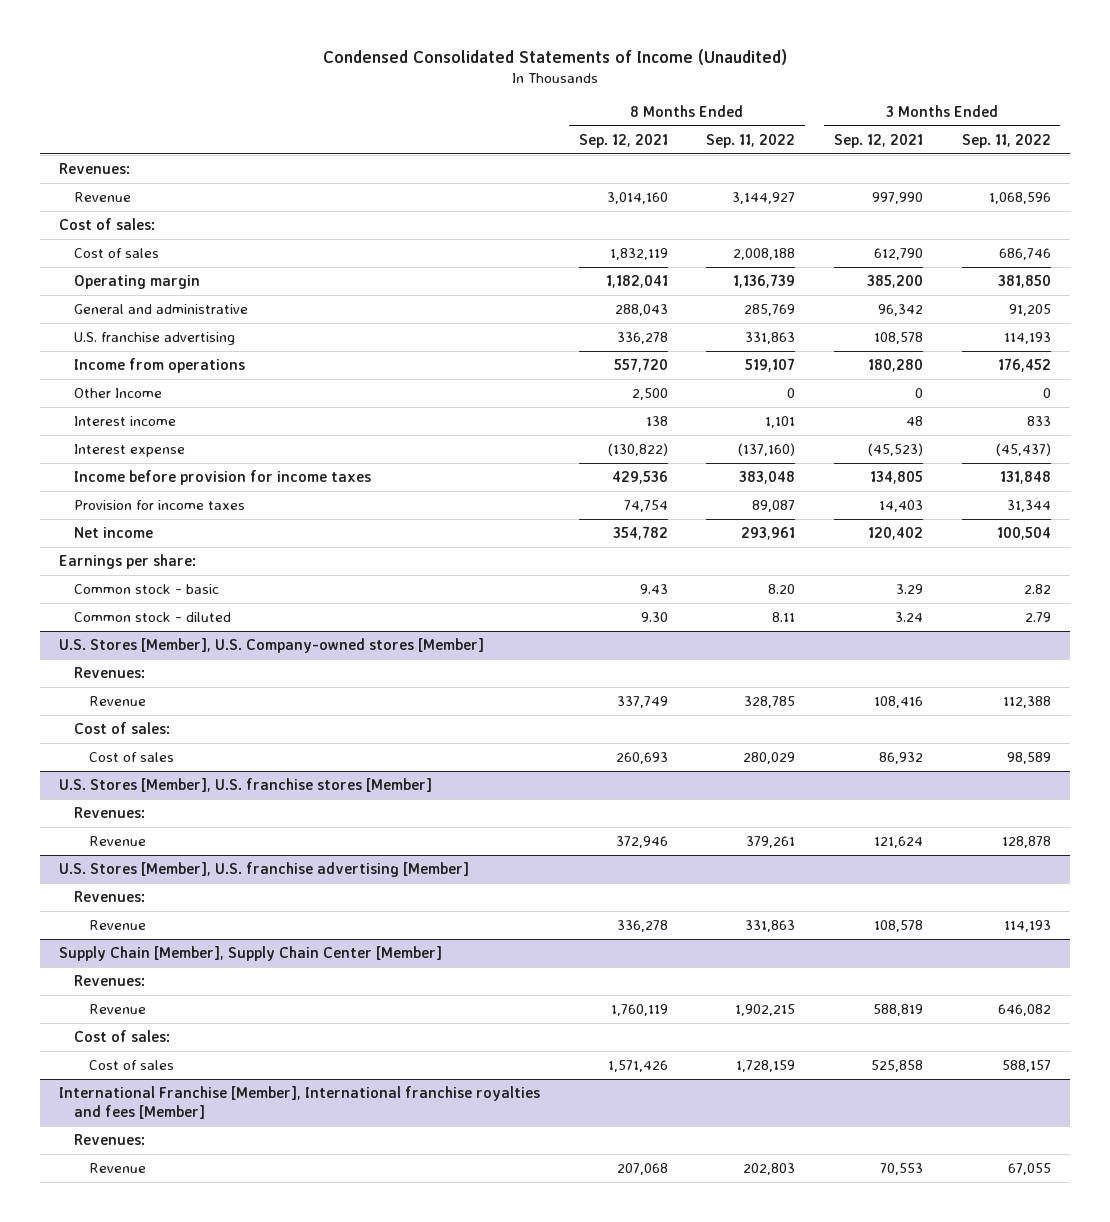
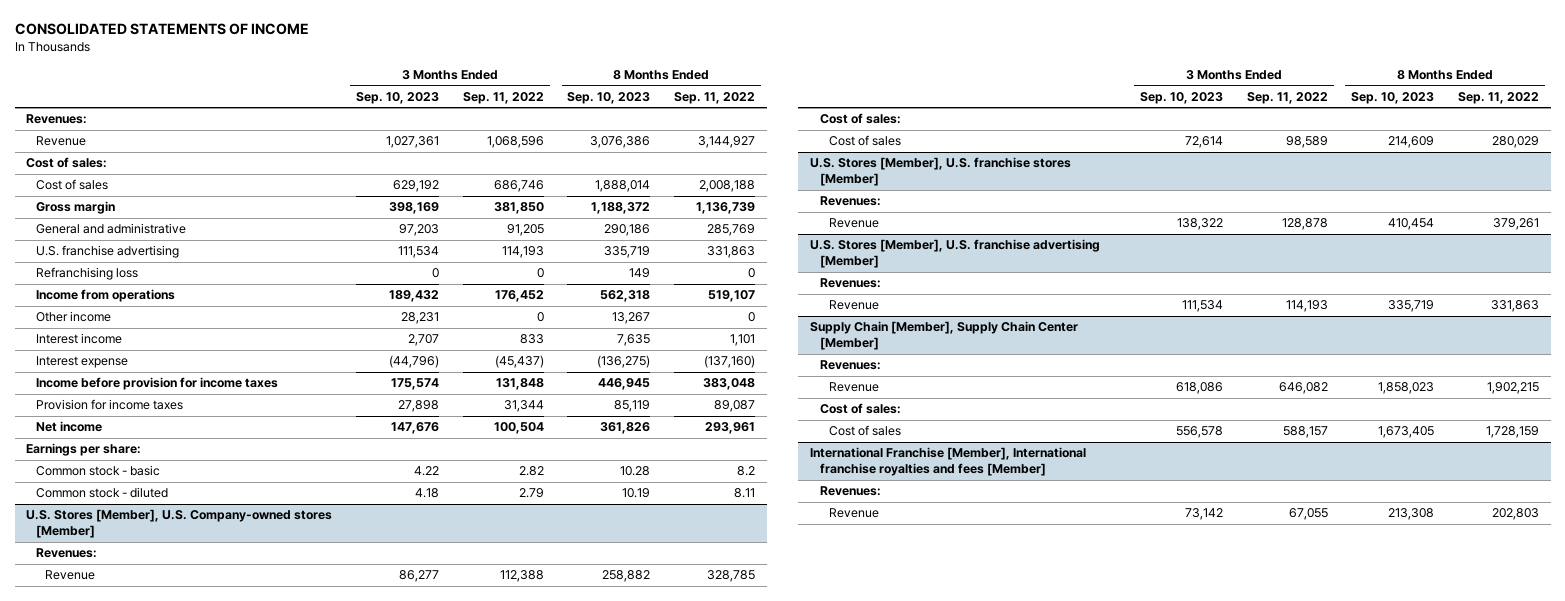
[322,48,787,65] Condensed Consolidated Statements of Income (Unaudited) -> [14,22,309,35] CONSOLIDATED STATEMENTS OF INCOME
[578,133,668,148] Sep. 12, 2021 -> none
[833,133,923,148] Sep. 12, 2021 -> none
none -> [356,91,440,104] Sep. 10, 2023
none -> [567,91,651,104] Sep. 10, 2023
[74,275,201,290] Operating margin -> [35,201,115,215] Gross margin
none -> [35,267,138,281] Refranchising loss
[74,388,163,399] Other Income -> [35,311,111,323] Other income
[768,584,796,595] 8.20 -> [737,466,756,477] 8.2

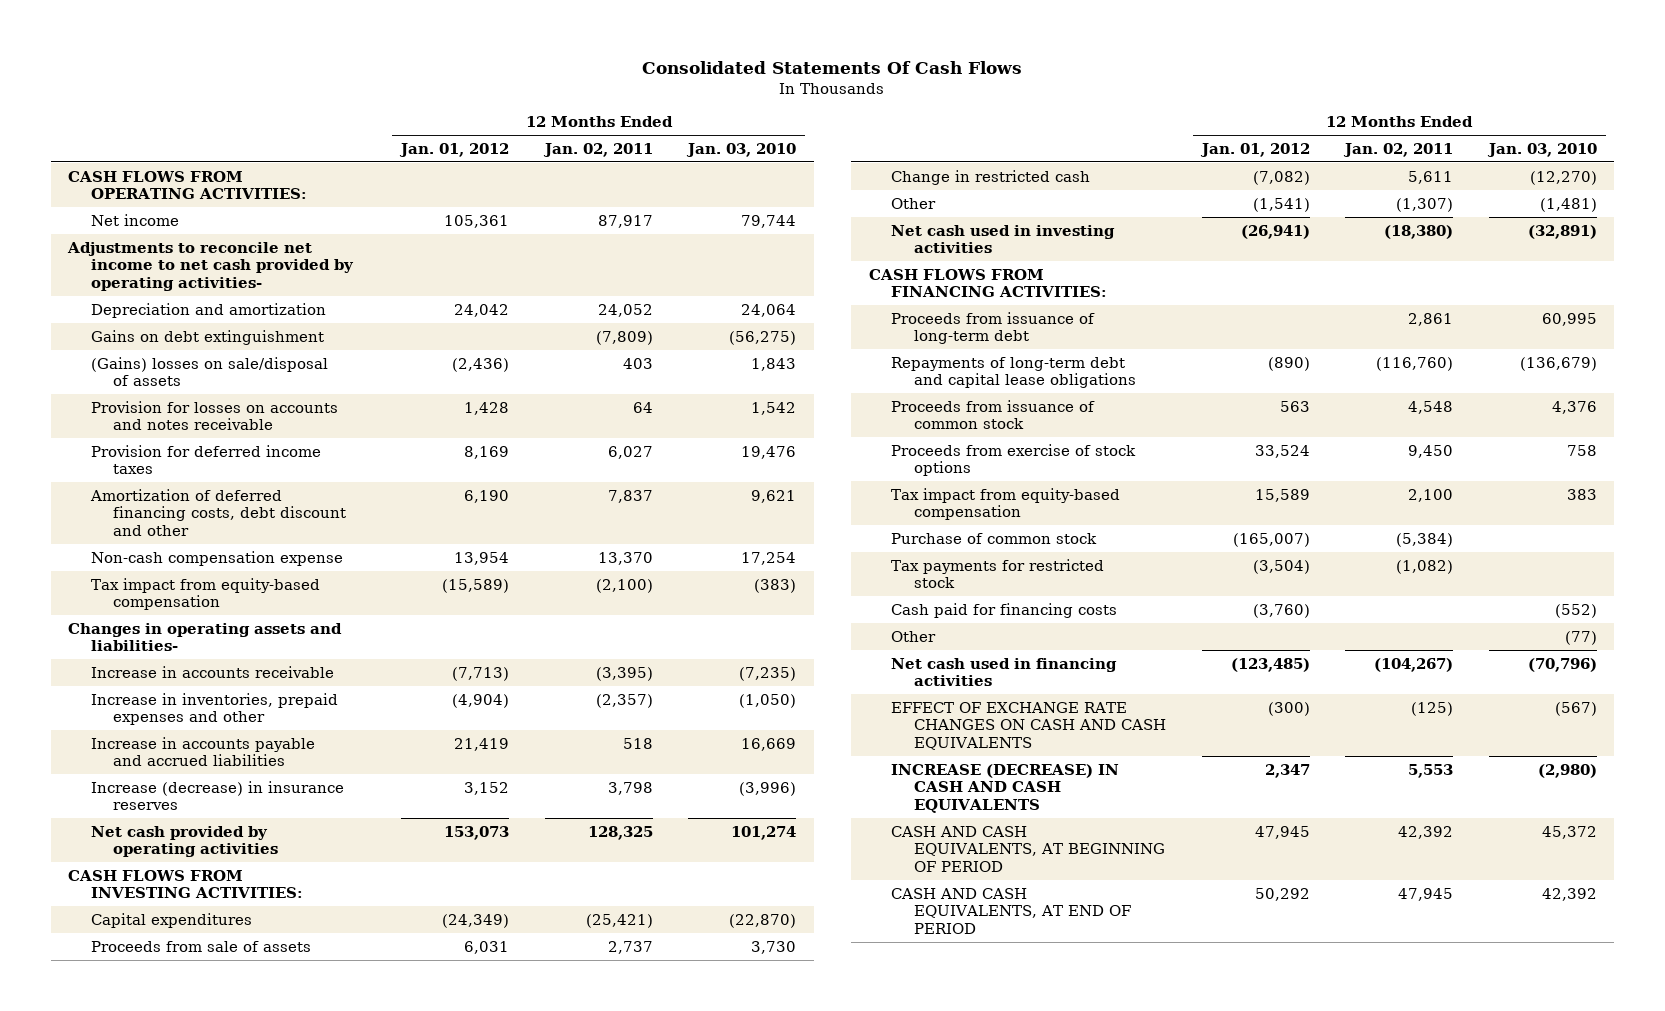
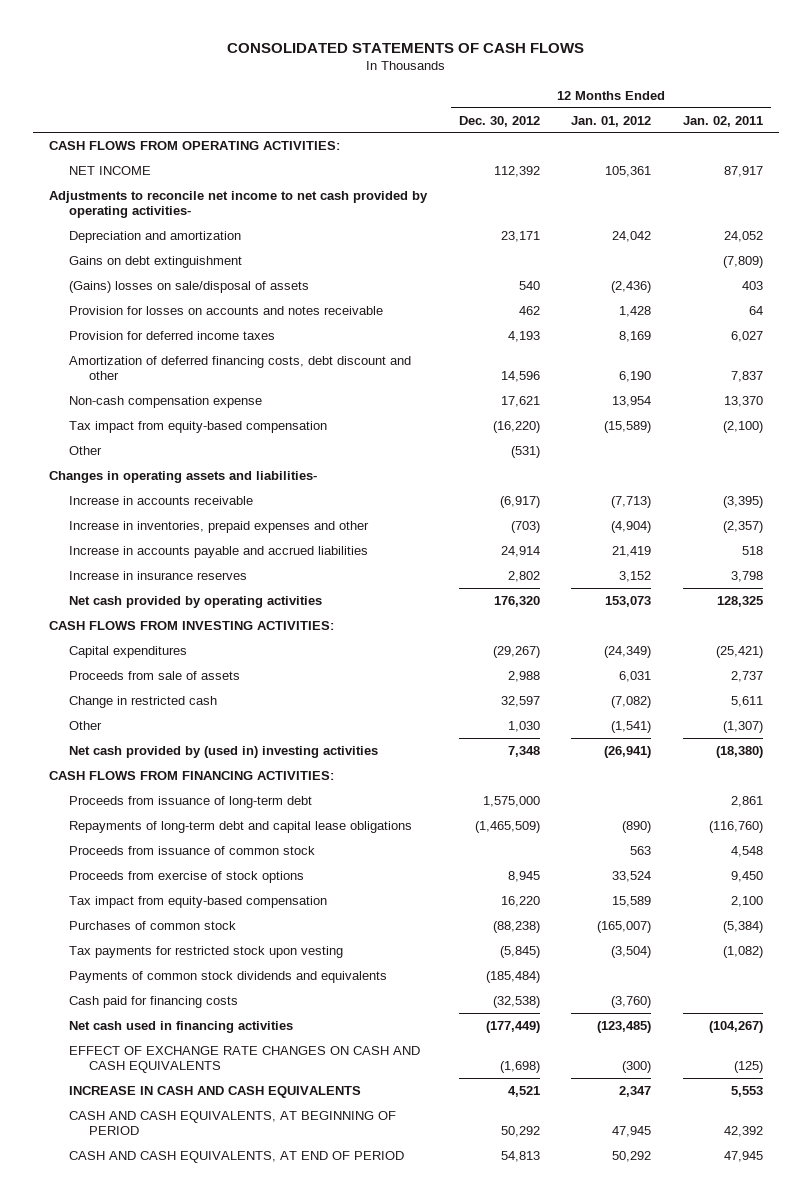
[642,60,1023,74] Consolidated Statements Of Cash Flows -> [227,42,585,53] CONSOLIDATED STATEMENTS OF CASH FLOWS
[686,142,797,157] Jan. 03, 2010 -> none
none -> [458,115,540,127] Dec. 30, 2012
[90,213,179,226] Net income -> [69,165,152,175] NET INCOME
[891,630,937,642] Other -> [69,445,103,455] Other
[90,780,344,811] Increase (decrease) in insurance reserves -> [69,570,248,580] Increase in insurance reserves
[891,224,1116,254] Net cash used in investing activities -> [69,745,379,758] Net cash provided by (used in) investing activities
[891,532,1098,544] Purchase of common stock -> [69,920,237,930] Purchases of common stock
[891,558,1105,589] Tax payments for restricted stock -> [69,945,344,958] Tax payments for restricted stock upon vesting
none -> [69,970,388,983] Payments of common stock dividends and equivalents
[891,763,1120,814] INCREASE (DECREASE) IN CASH AND CASH EQUIVALENTS -> [69,1085,362,1098] INCREASE IN CASH AND CASH EQUIVALENTS

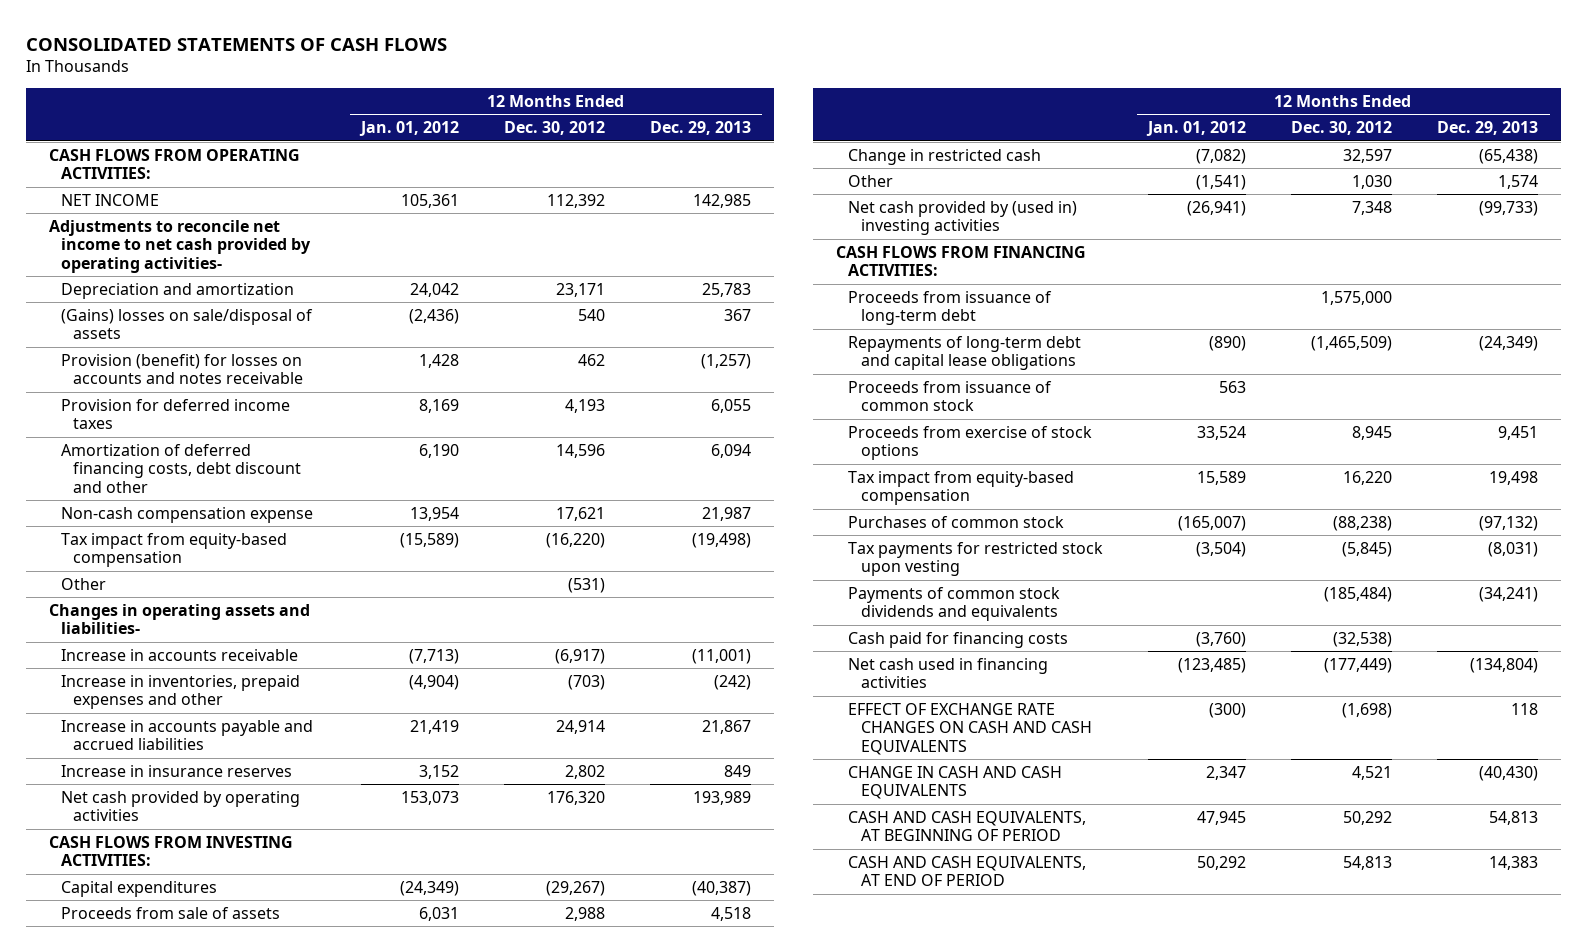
[683,115,764,127] Jan. 02, 2011 -> none
none -> [650,121,752,136] Dec. 29, 2013
[69,255,243,268] Gains on debt extinguishment -> none
[69,305,384,315] Provision for losses on accounts and notes receivable -> [60,353,304,385] Provision (benefit) for losses on accounts and notes receivable
[69,1085,362,1098] INCREASE IN CASH AND CASH EQUIVALENTS -> [848,765,1063,800] CHANGE IN CASH AND CASH EQUIVALENTS

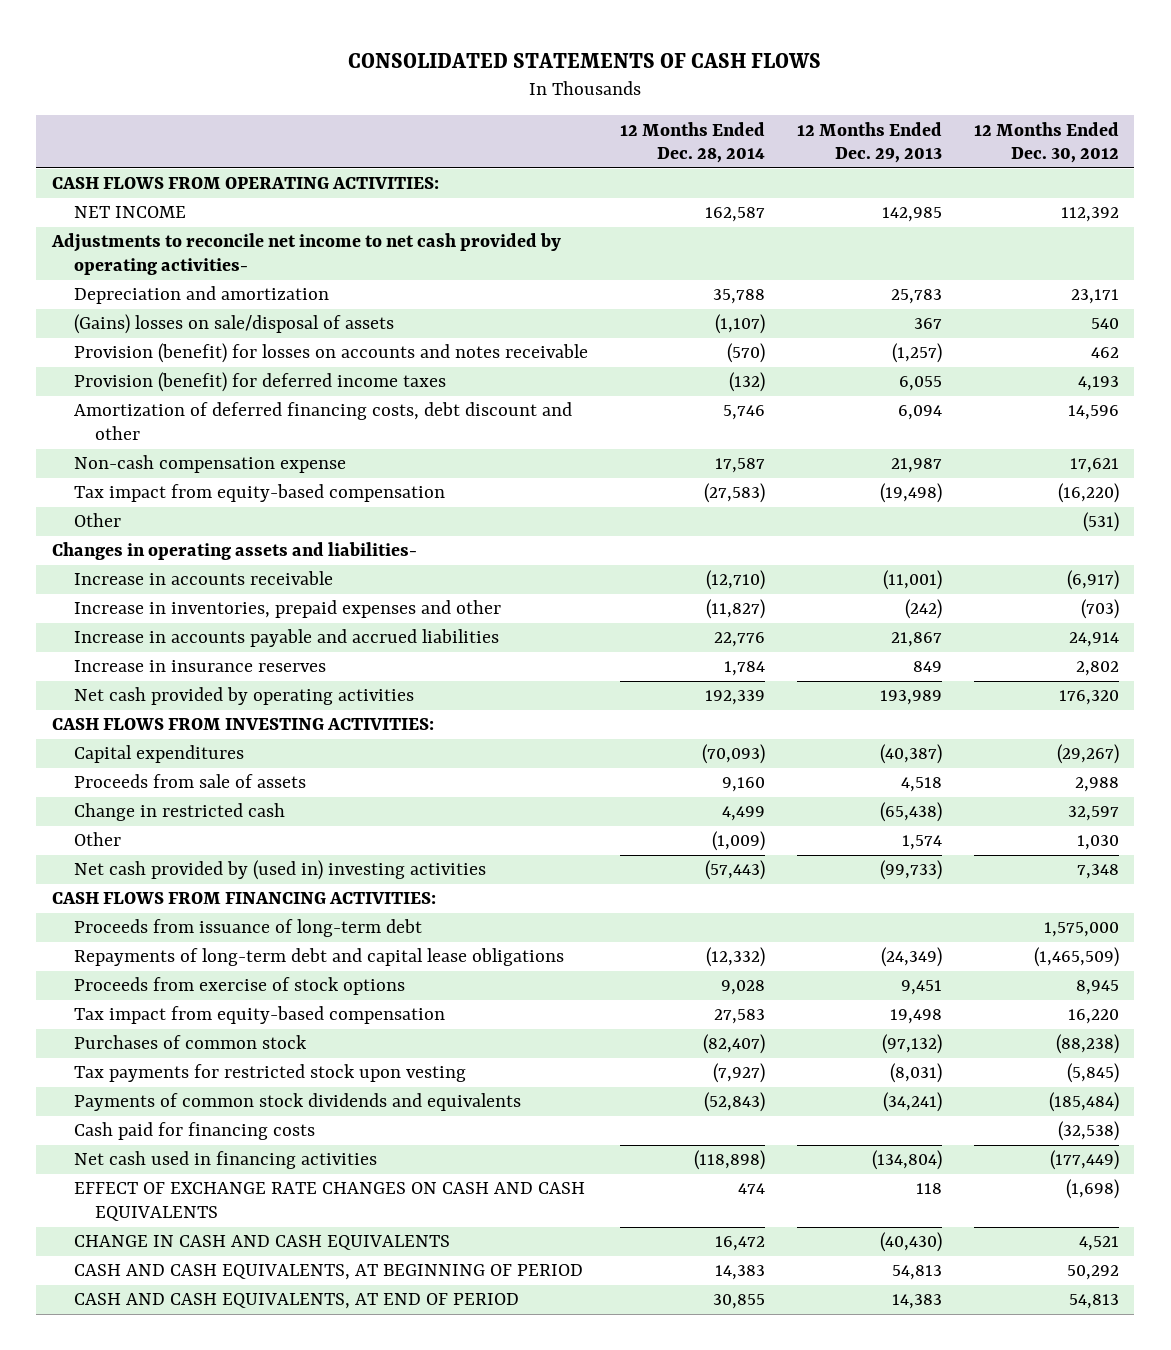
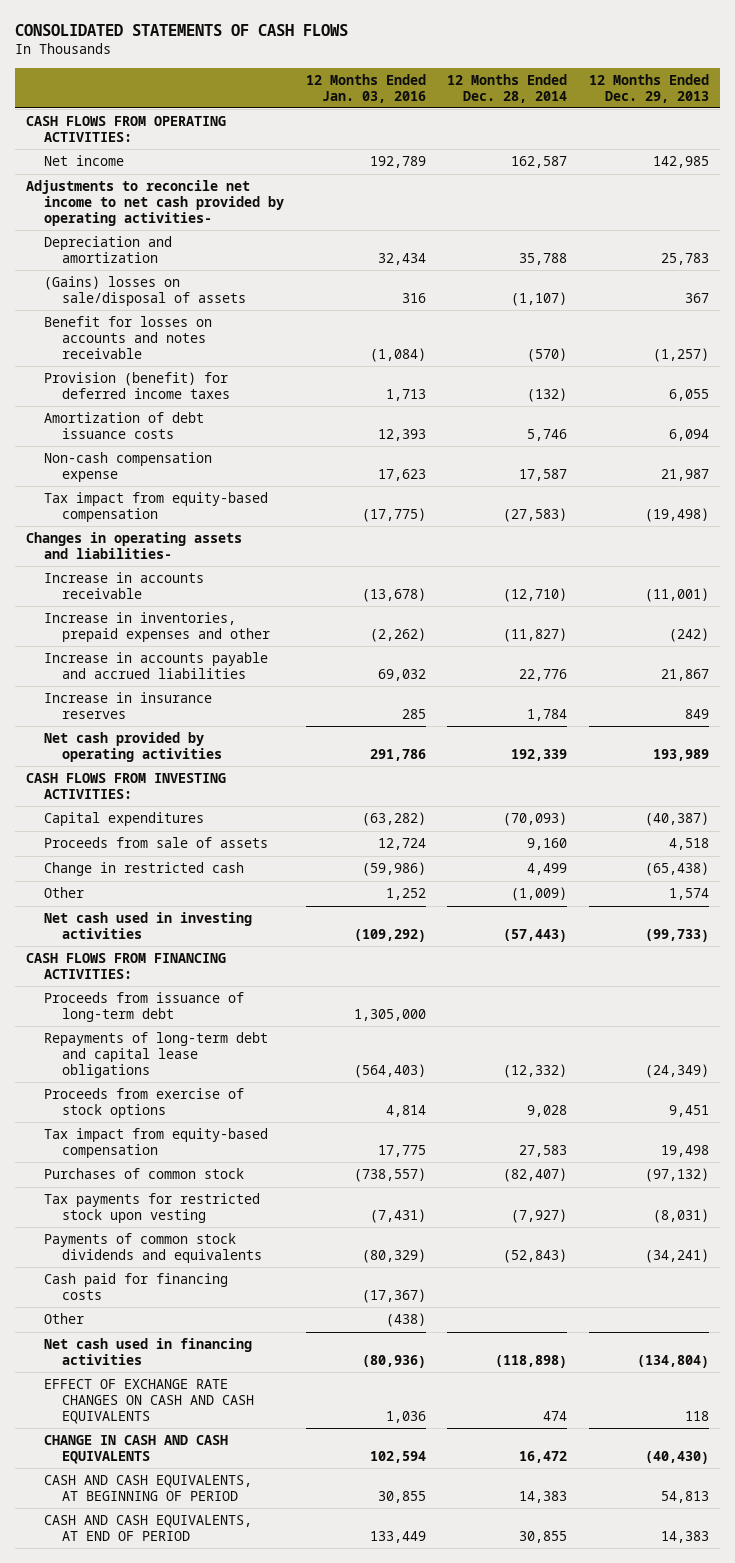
[973,121,1119,164] 12 Months Ended Dec. 30, 2012 -> none
none -> [305,73,426,103] 12 Months Ended Jan. 03, 2016
[73,206,186,219] NET INCOME -> [44,155,125,167] Net income
[73,343,588,364] Provision (benefit) for losses on accounts and notes receivable -> [44,316,213,359] Benefit for losses on accounts and notes receivable
[73,402,572,440] Amortization of deferred financing costs, debt discount and other -> [44,412,205,439] Amortization of debt issuance costs
[73,860,486,881] Net cash provided by (used in) investing activities -> [44,912,253,939] Net cash used in investing activities
[73,513,121,528] Other -> [44,1313,85,1325] Other

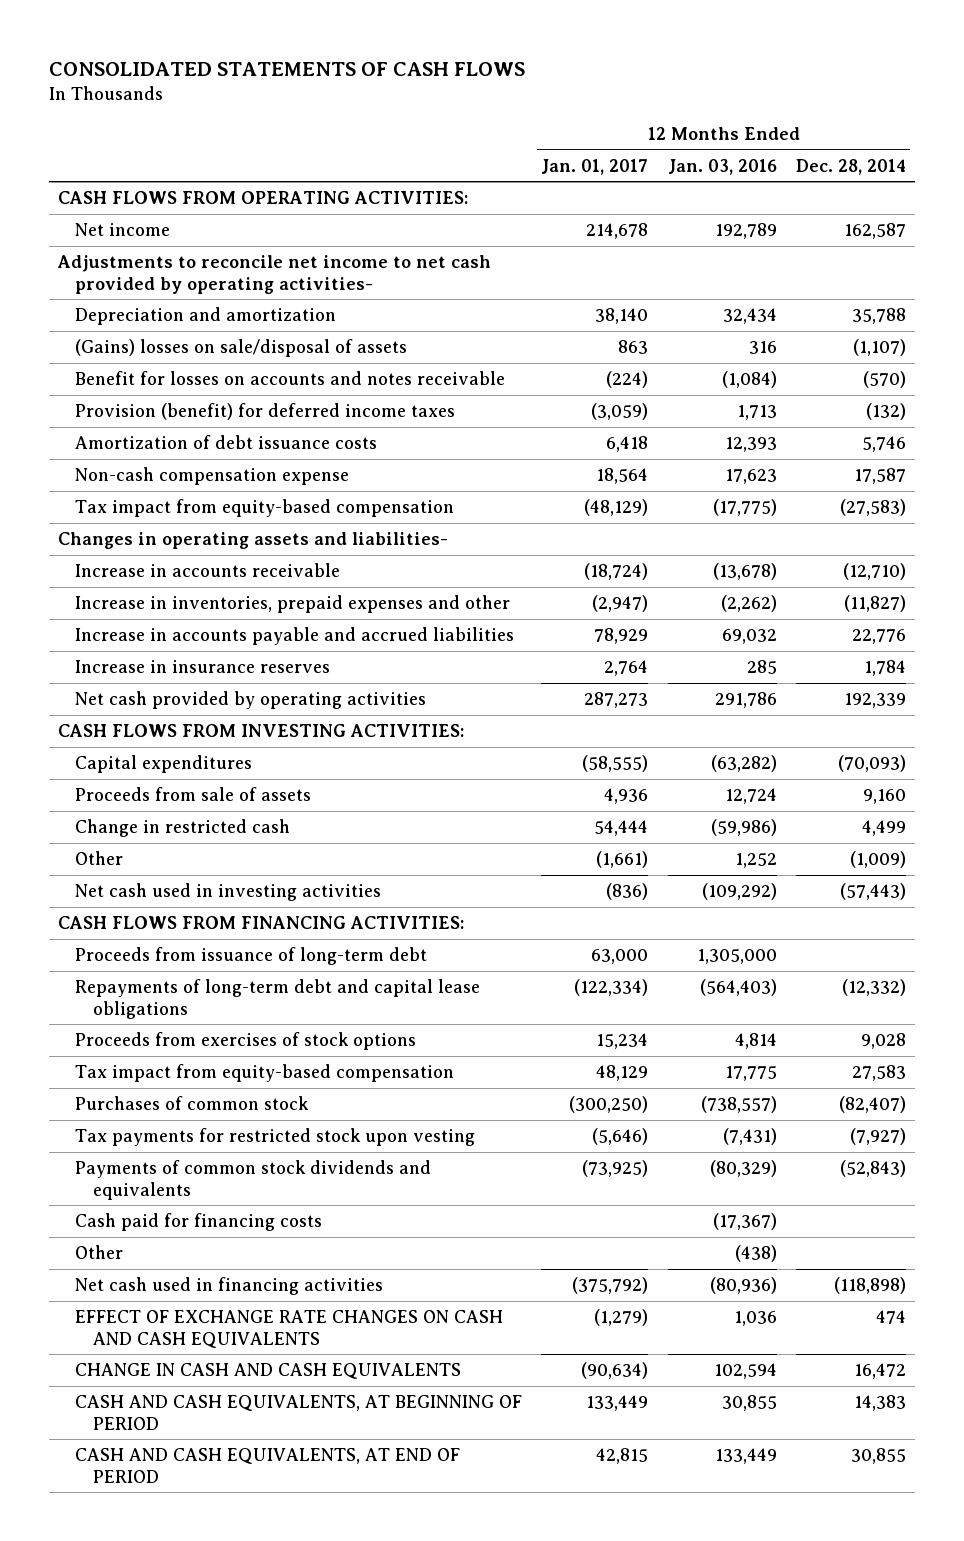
[589,73,710,103] 12 Months Ended Dec. 29, 2013 -> none
none -> [541,158,649,175] Jan. 01, 2017
[44,1088,245,1118] Proceeds from exercise of stock options -> [75,1031,417,1050] Proceeds from exercises of stock options

